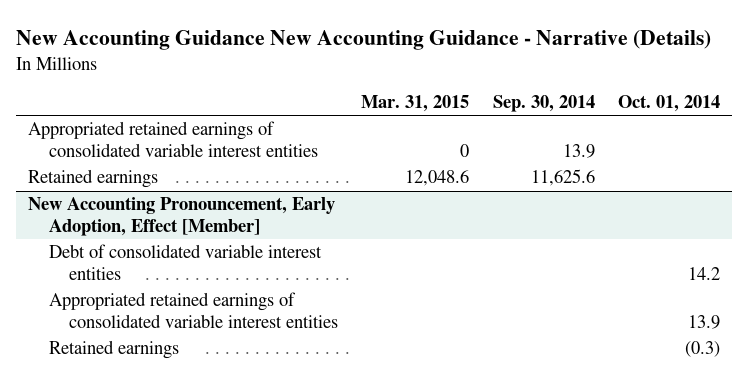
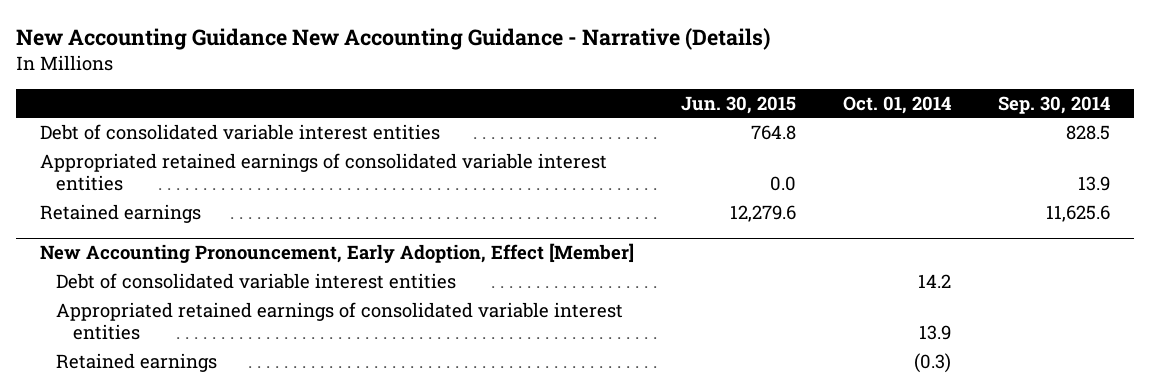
[361,95,470,113] Mar. 31, 2015 -> none
none -> [680,95,796,114] Jun. 30, 2015
none -> [39,123,440,140] Debt of consolidated variable interest entities

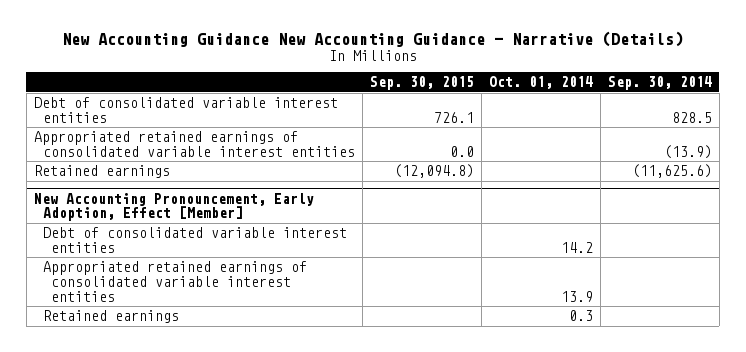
[680,95,796,114] Jun. 30, 2015 -> none
none -> [369,76,474,91] Sep. 30, 2015
[1078,176,1111,192] 13.9 -> [663,144,712,159] (13.9)
[1046,204,1111,222] 11,625.6 -> [631,164,712,179] (11,625.6)
[914,352,952,373] (0.3) -> [568,310,593,322] 0.3

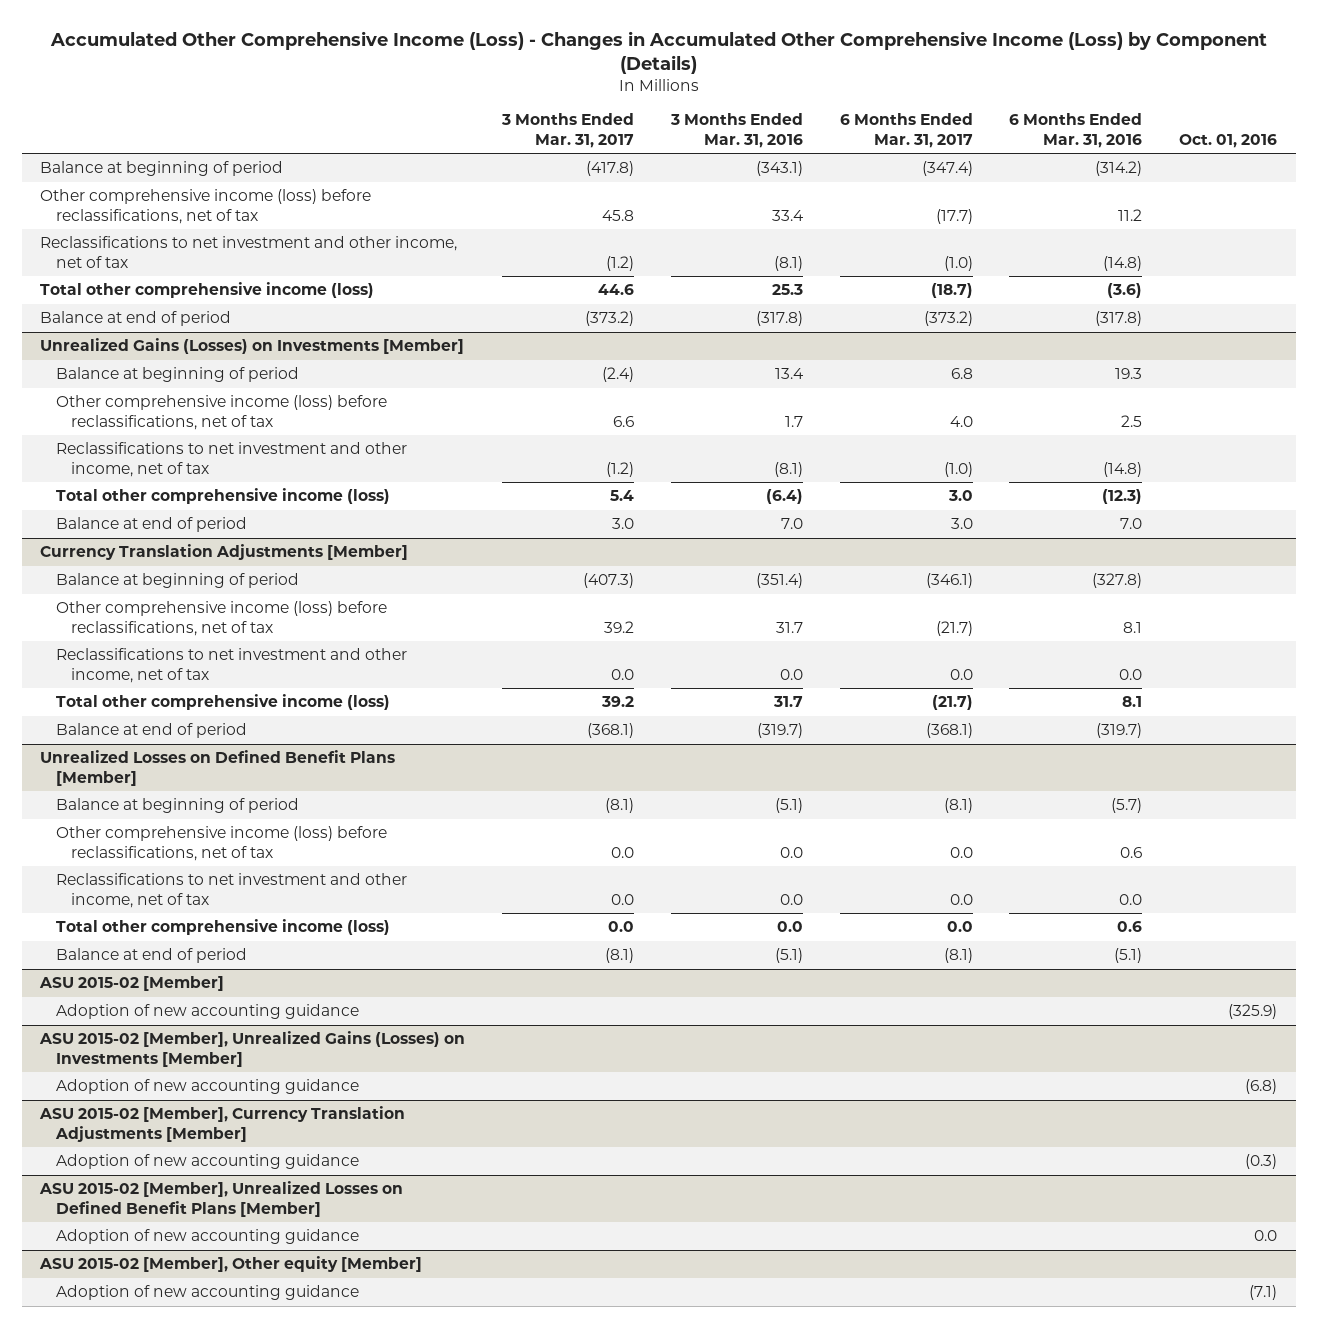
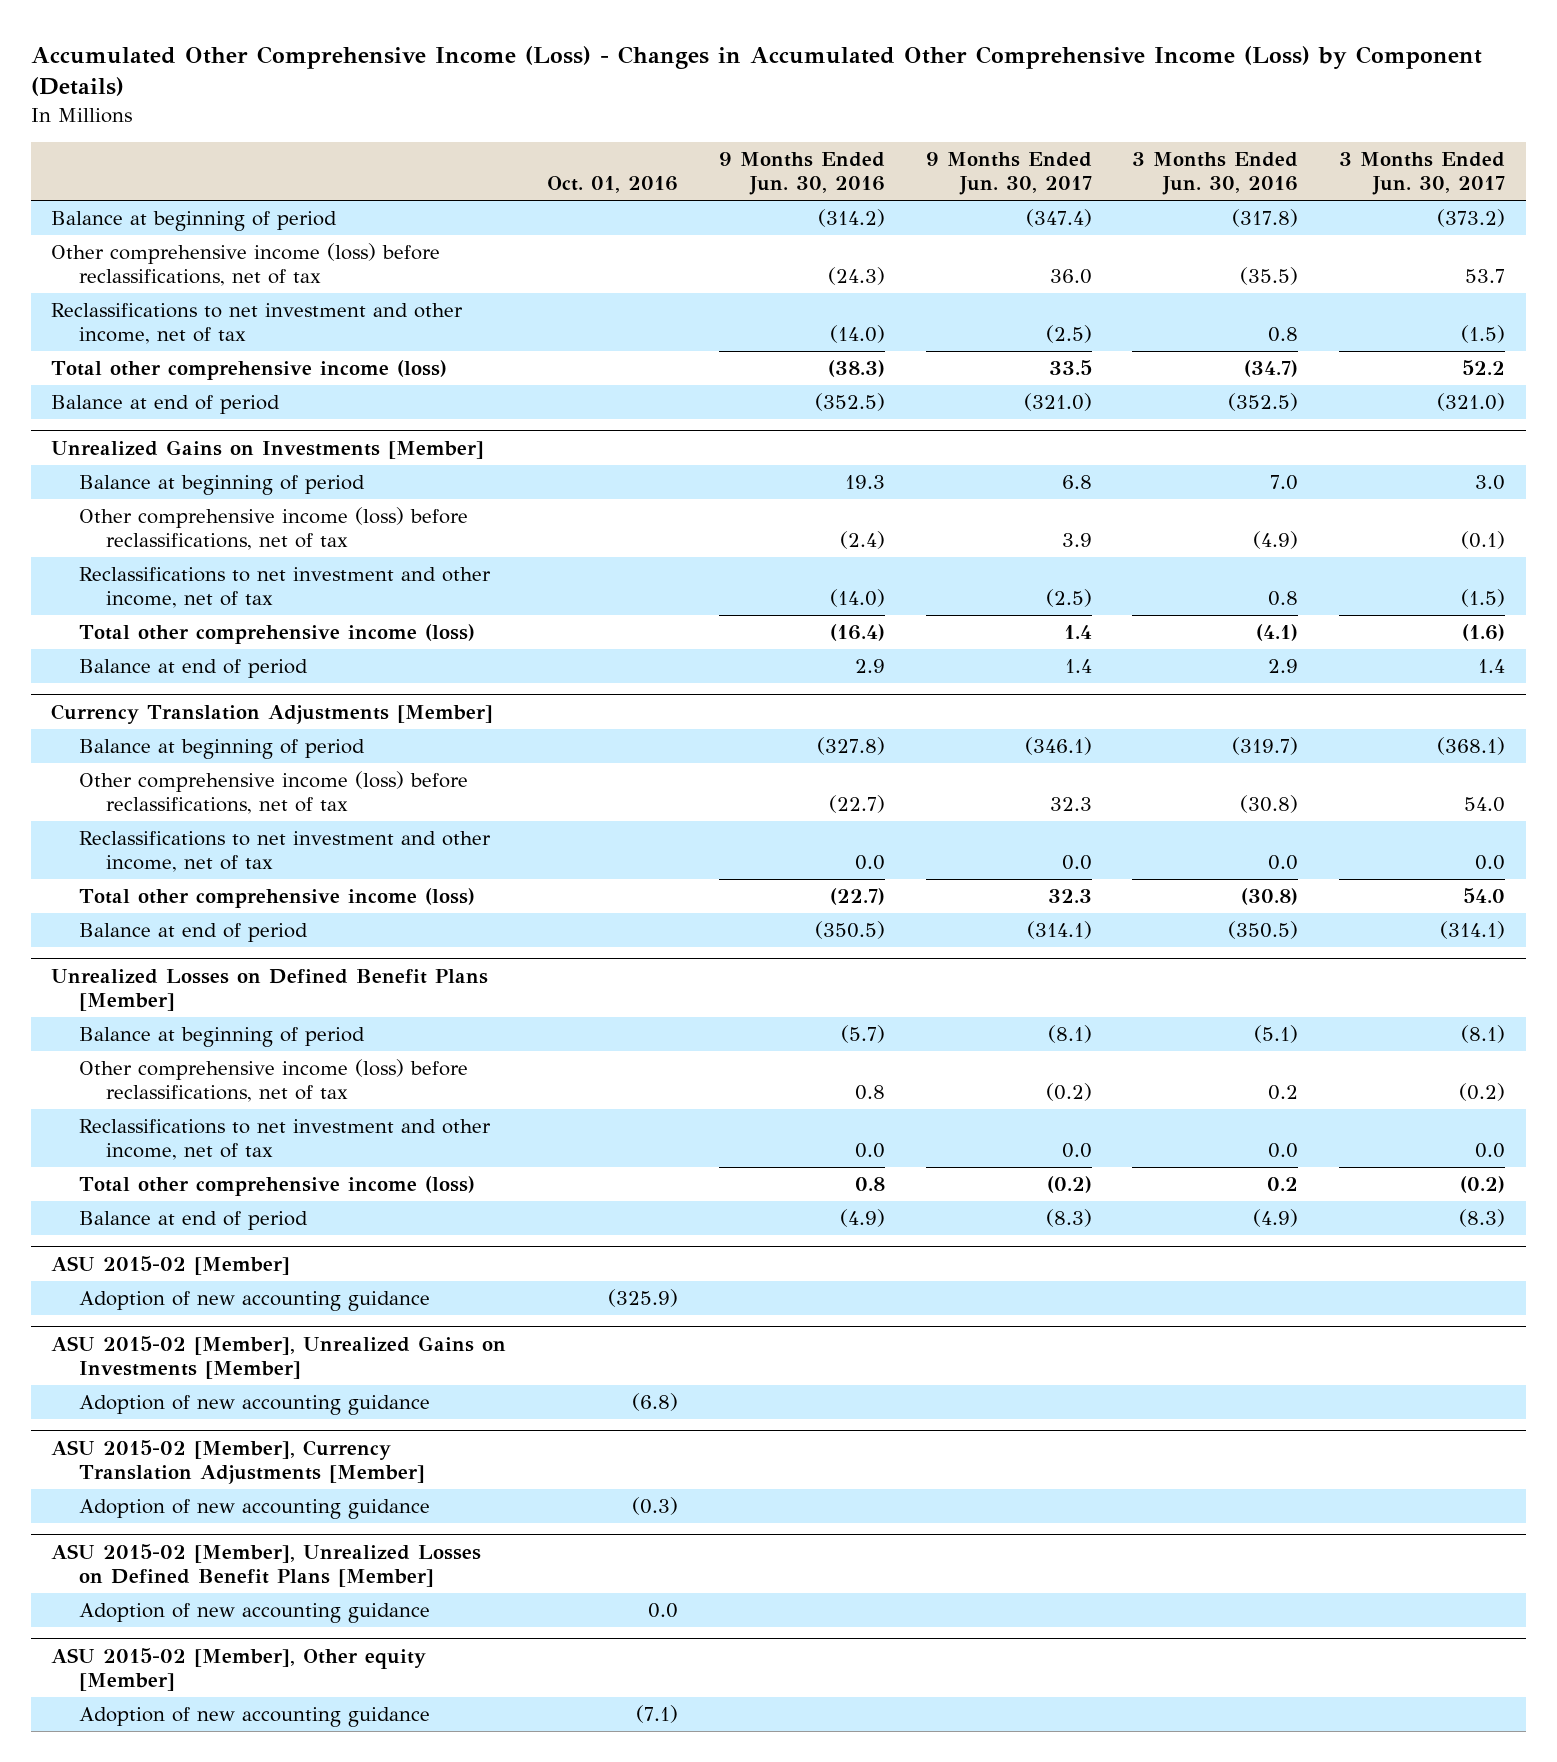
[500,113,634,148] 3 Months Ended Mar. 31, 2017 -> none
[669,113,803,148] 3 Months Ended Mar. 31, 2016 -> none
[839,113,973,148] 6 Months Ended Mar. 31, 2017 -> none
[1009,113,1143,148] 6 Months Ended Mar. 31, 2016 -> none
none -> [718,152,885,196] 9 Months Ended Jun. 30, 2016
none -> [925,152,1092,196] 9 Months Ended Jun. 30, 2017
none -> [1132,152,1299,196] 3 Months Ended Jun. 30, 2016
none -> [1339,152,1506,196] 3 Months Ended Jun. 30, 2017
[40,338,465,355] Unrealized Gains (Losses) on Investments [Member] -> [51,439,485,459] Unrealized Gains on Investments [Member]
[39,1031,466,1067] ASU 2015-02 [Member], Unrealized Gains (Losses) on Investments [Member] -> [51,1335,507,1379] ASU 2015-02 [Member], Unrealized Gains on Investments [Member]

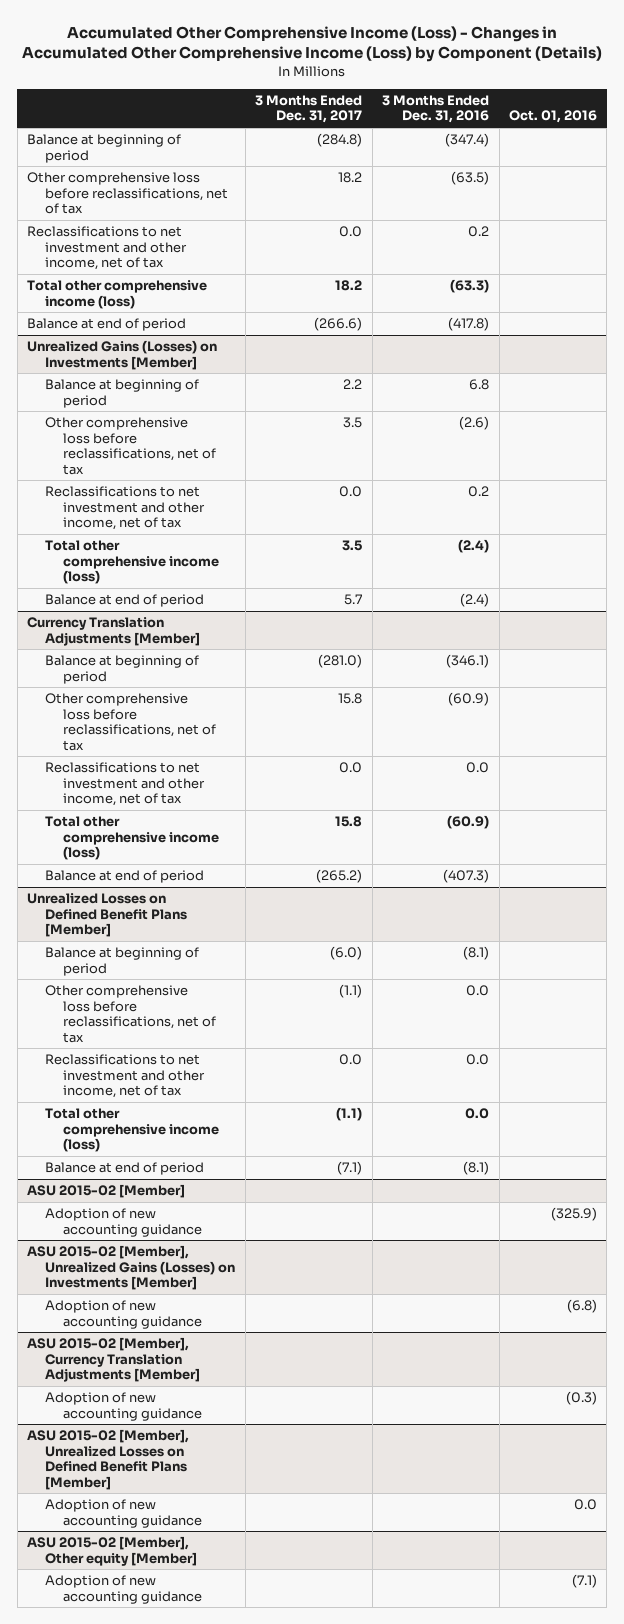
[718,152,885,196] 9 Months Ended Jun. 30, 2016 -> none
[925,152,1092,196] 9 Months Ended Jun. 30, 2017 -> none
[1132,152,1299,196] 3 Months Ended Jun. 30, 2016 -> none
[1339,152,1506,196] 3 Months Ended Jun. 30, 2017 -> none
none -> [255,94,363,124] 3 Months Ended Dec. 31, 2017
none -> [382,94,490,124] 3 Months Ended Dec. 31, 2016
[51,243,441,286] Other comprehensive income (loss) before reclassifications, net of tax -> [27,172,229,215] Other comprehensive loss before reclassifications, net of tax
[51,439,485,459] Unrealized Gains on Investments [Member] -> [27,340,218,370] Unrealized Gains (Losses) on Investments [Member]
[78,507,468,550] Other comprehensive income (loss) before reclassifications, net of tax -> [45,417,217,475] Other comprehensive loss before reclassifications, net of tax
[78,771,468,814] Other comprehensive income (loss) before reclassifications, net of tax -> [45,693,217,751] Other comprehensive loss before reclassifications, net of tax
[78,1059,468,1102] Other comprehensive income (loss) before reclassifications, net of tax -> [45,985,217,1043] Other comprehensive loss before reclassifications, net of tax
[51,1335,507,1379] ASU 2015-02 [Member], Unrealized Gains on Investments [Member] -> [27,1245,236,1291] ASU 2015-02 [Member], Unrealized Gains (Losses) on Investments [Member]

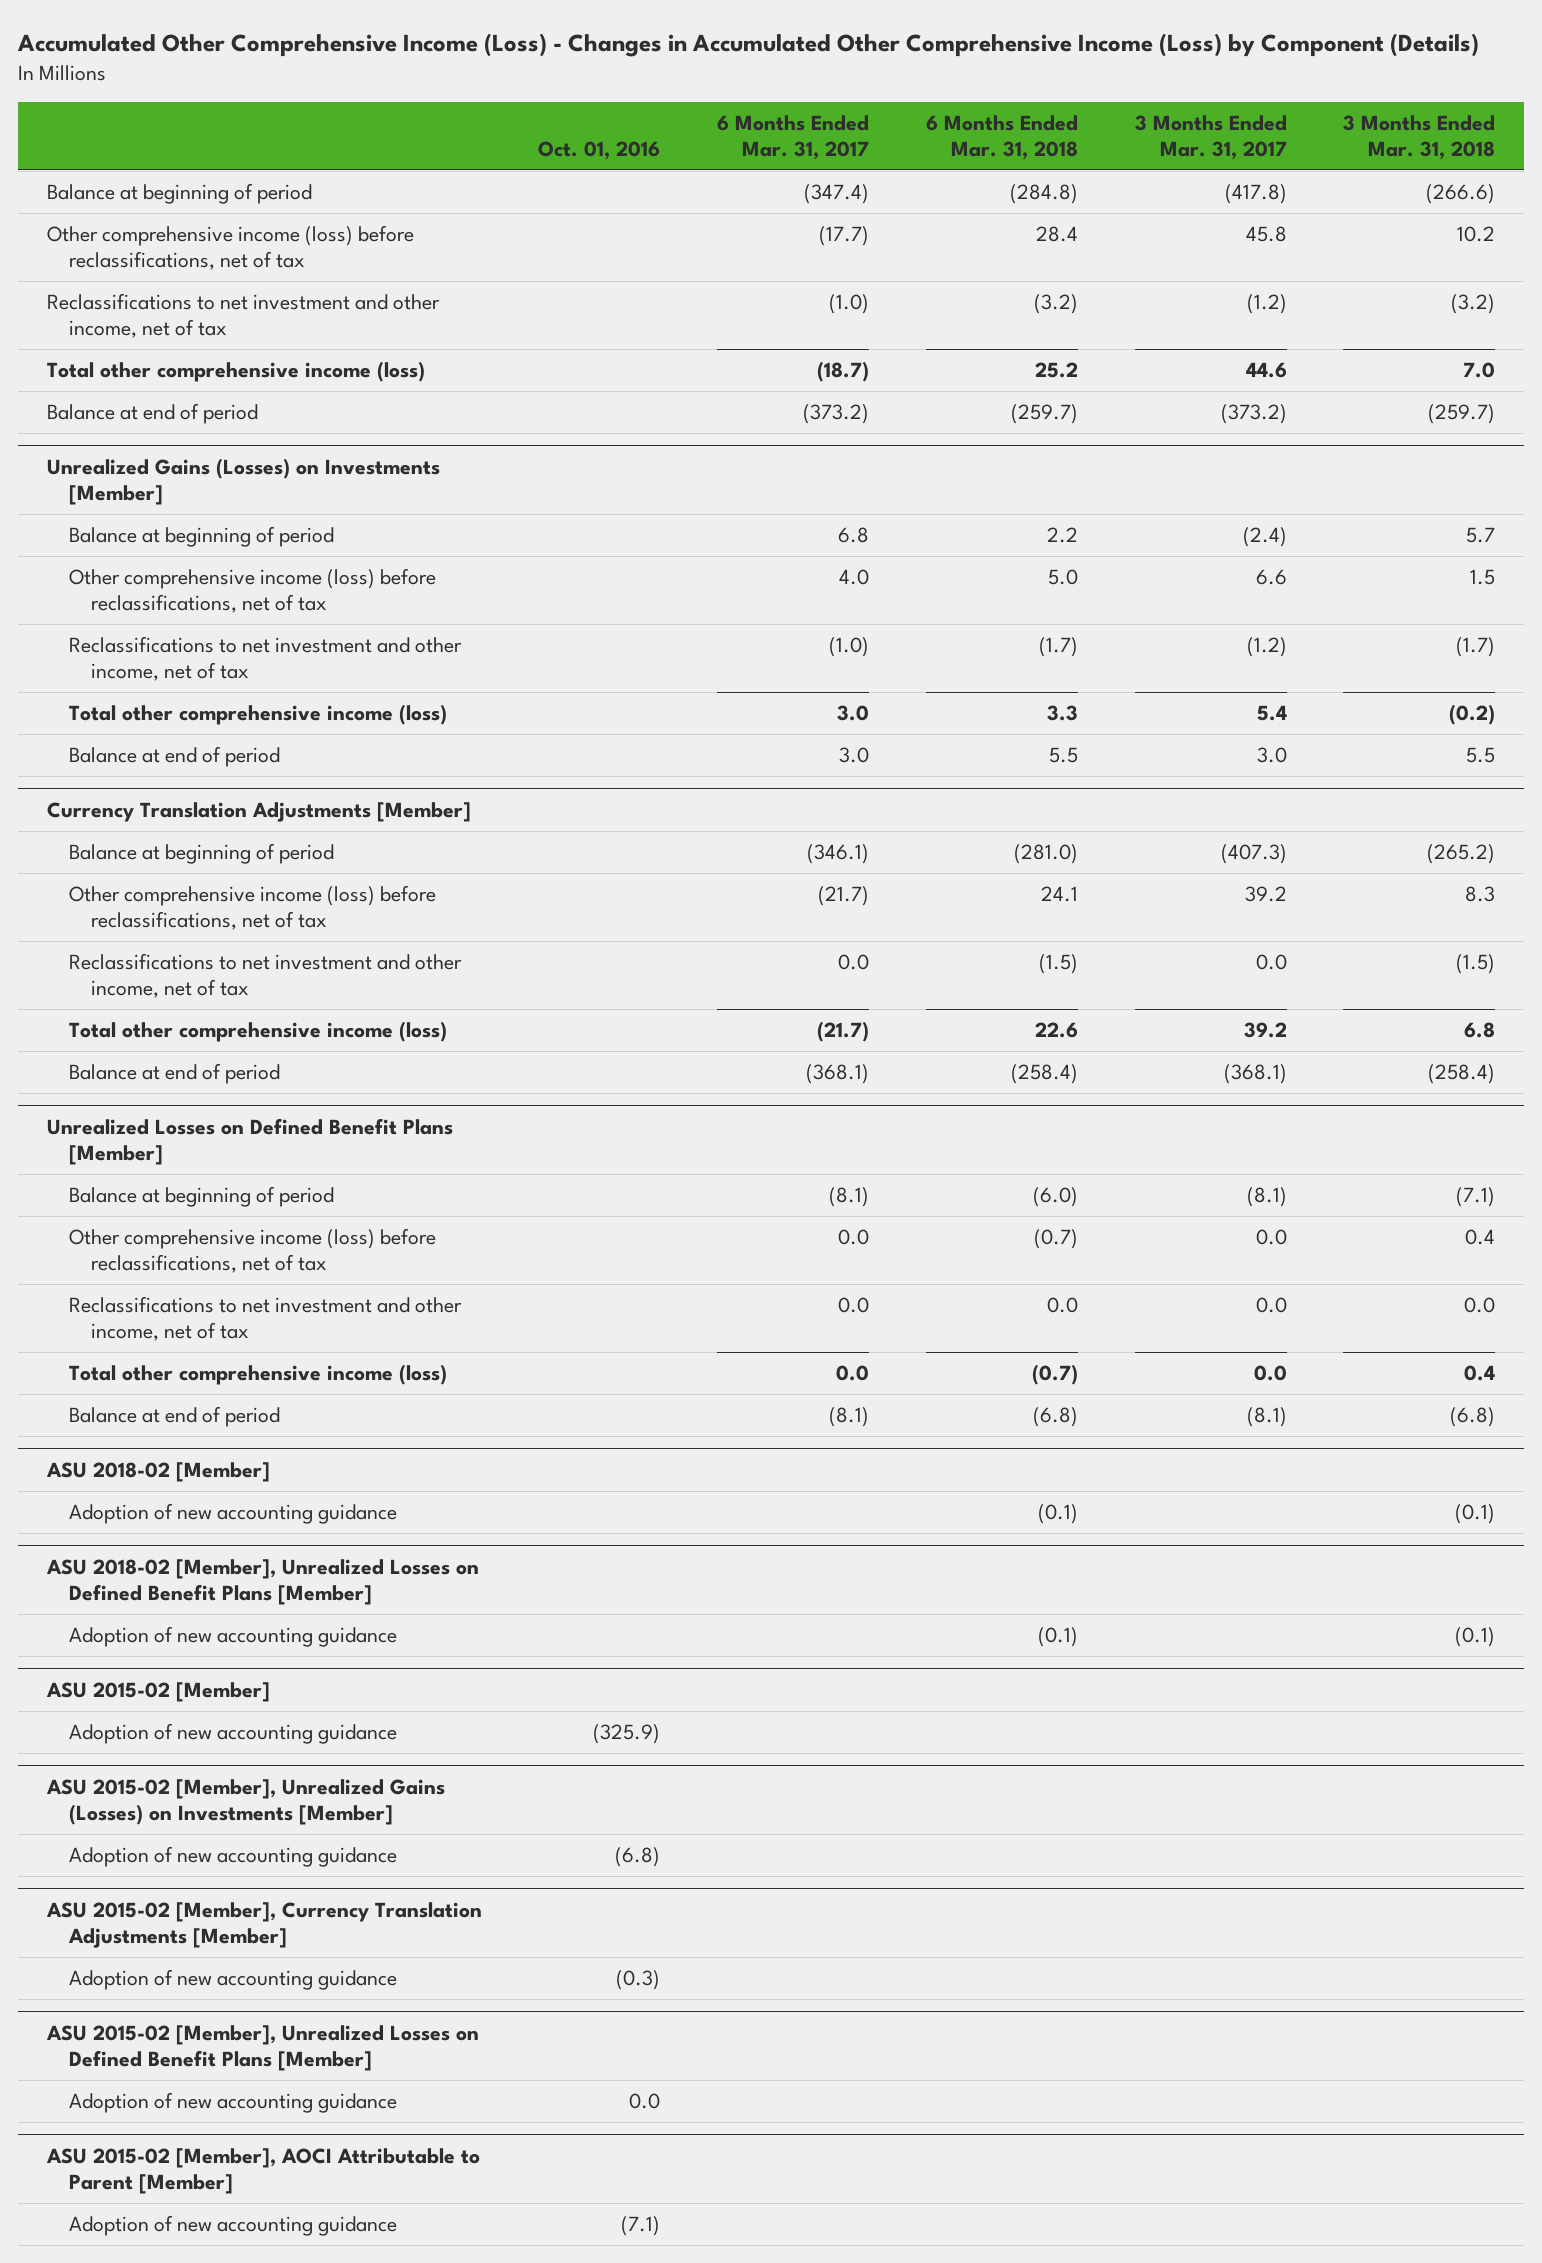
[255,94,363,124] 3 Months Ended Dec. 31, 2017 -> none
[382,94,490,124] 3 Months Ended Dec. 31, 2016 -> none
none -> [717,114,870,160] 6 Months Ended Mar. 31, 2017
none -> [925,114,1078,160] 6 Months Ended Mar. 31, 2018
none -> [1134,114,1287,160] 3 Months Ended Mar. 31, 2017
none -> [1343,114,1496,160] 3 Months Ended Mar. 31, 2018
[27,172,229,215] Other comprehensive loss before reclassifications, net of tax -> [46,225,414,270] Other comprehensive income (loss) before reclassifications, net of tax
[45,417,217,475] Other comprehensive loss before reclassifications, net of tax -> [69,568,437,613] Other comprehensive income (loss) before reclassifications, net of tax
[45,693,217,751] Other comprehensive loss before reclassifications, net of tax -> [69,885,437,930] Other comprehensive income (loss) before reclassifications, net of tax
[45,985,217,1043] Other comprehensive loss before reclassifications, net of tax -> [69,1228,437,1273] Other comprehensive income (loss) before reclassifications, net of tax
none -> [45,1462,270,1483] ASU 2018-02 [Member]
none -> [69,1503,398,1525] Adoption of new accounting guidance
none -> [45,1559,479,1605] ASU 2018-02 [Member], Unrealized Losses on Defined Benefit Plans [Member]
none -> [69,1626,398,1648] Adoption of new accounting guidance
[27,1536,198,1566] ASU 2015-02 [Member], Other equity [Member] -> [45,2148,480,2194] ASU 2015-02 [Member], AOCI Attributable to Parent [Member]

